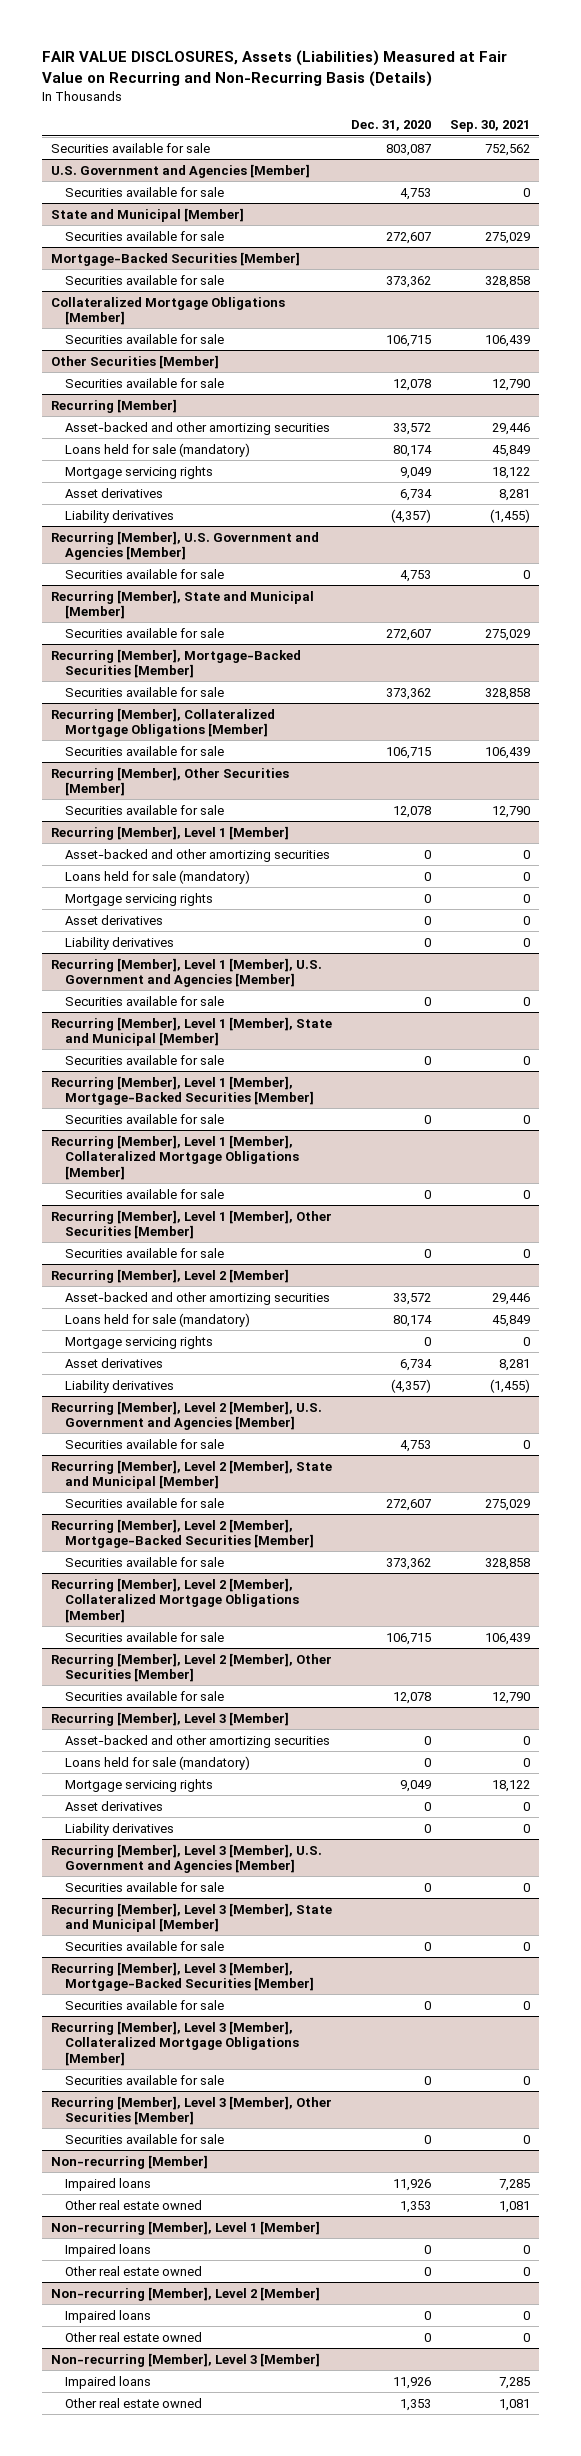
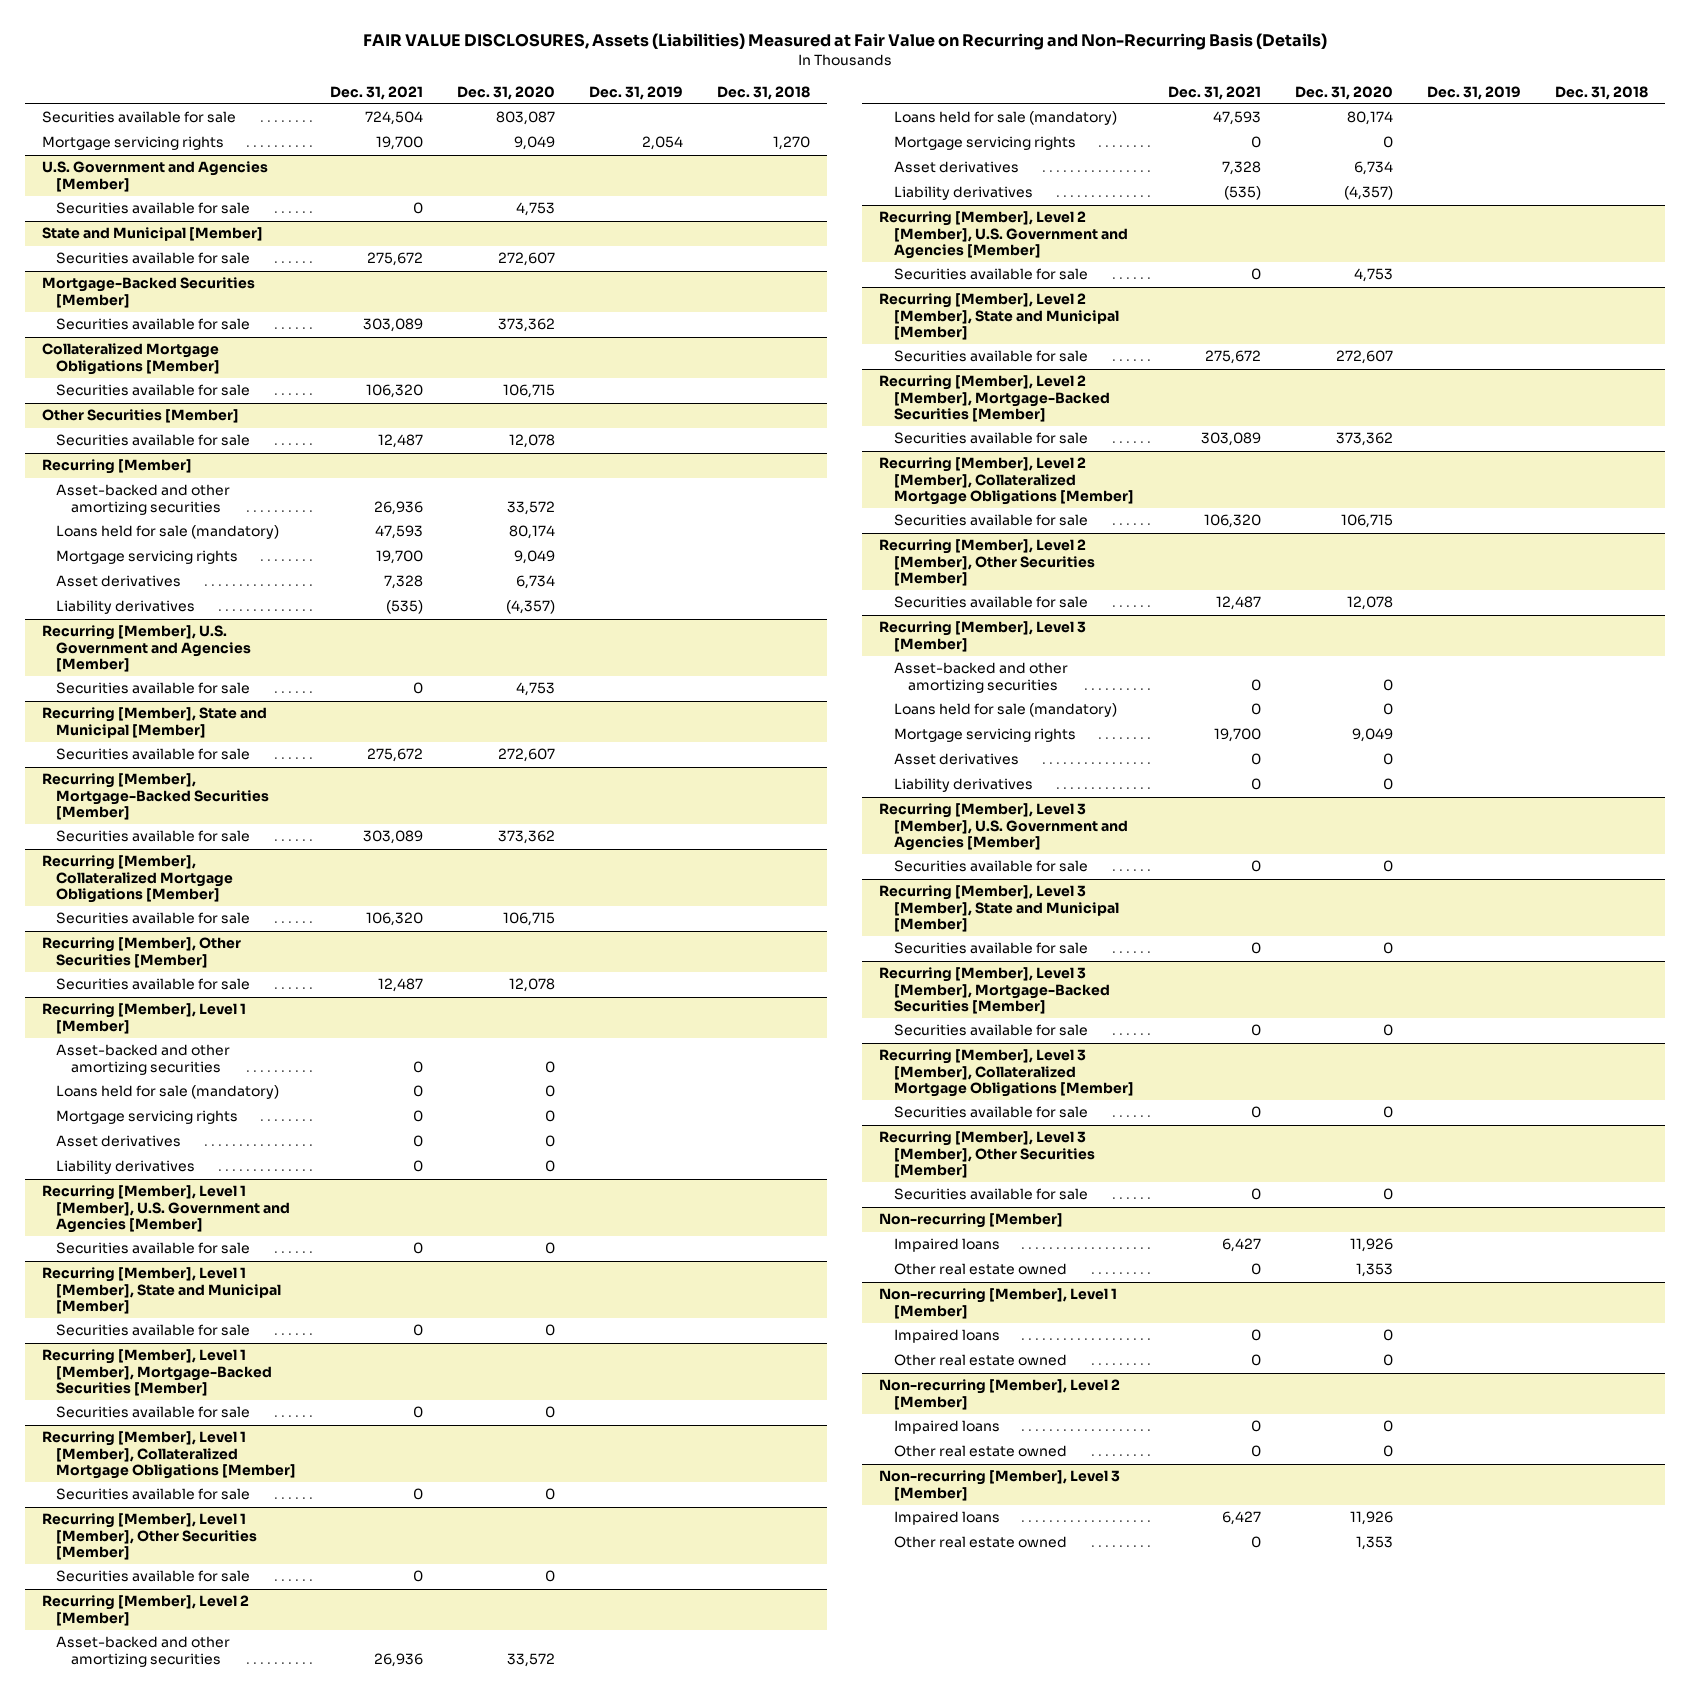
[449,120,530,133] Sep. 30, 2021 -> none
none -> [330,85,424,100] Dec. 31, 2021
none -> [589,85,684,100] Dec. 31, 2019
none -> [717,85,811,100] Dec. 31, 2018
none -> [41,136,224,151] Mortgage servicing rights

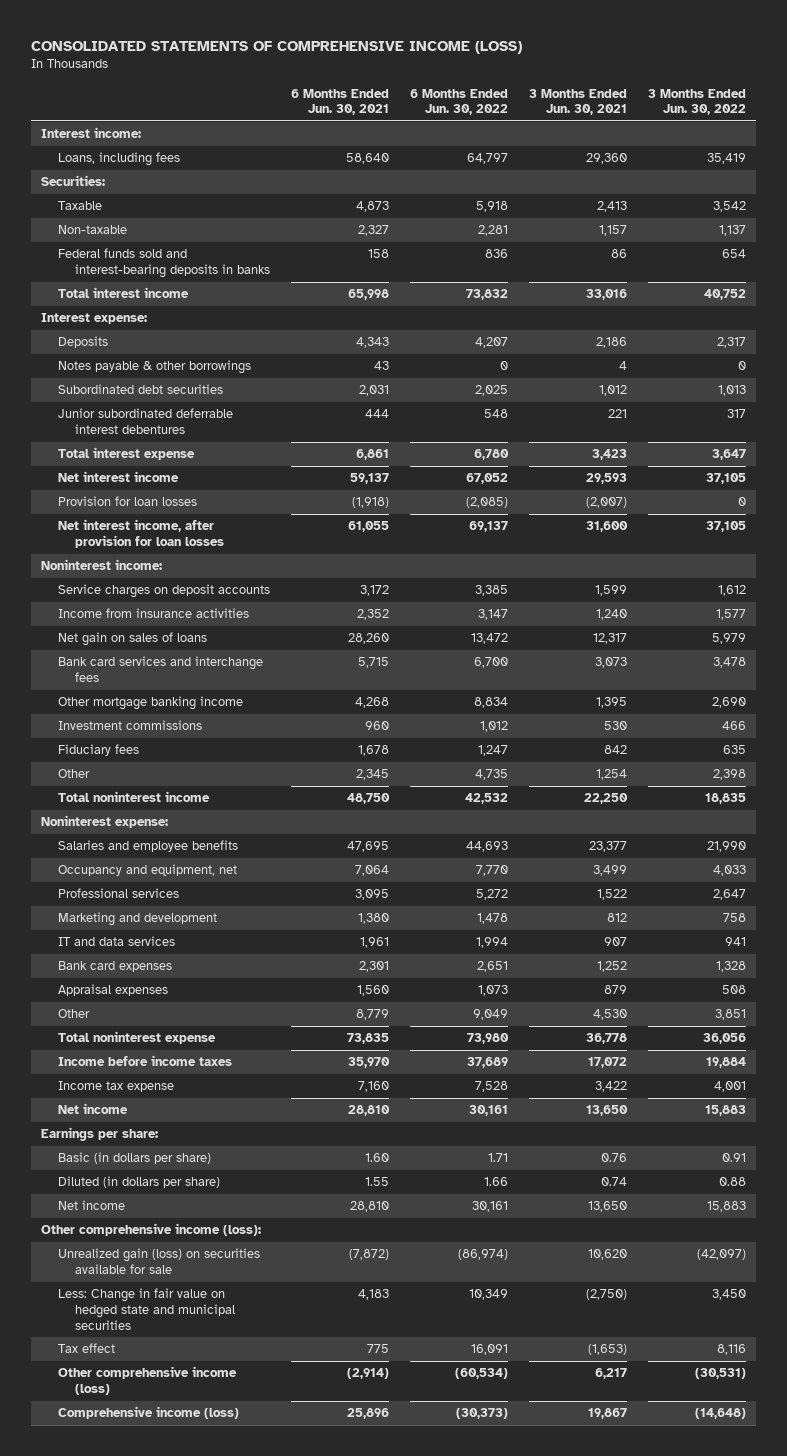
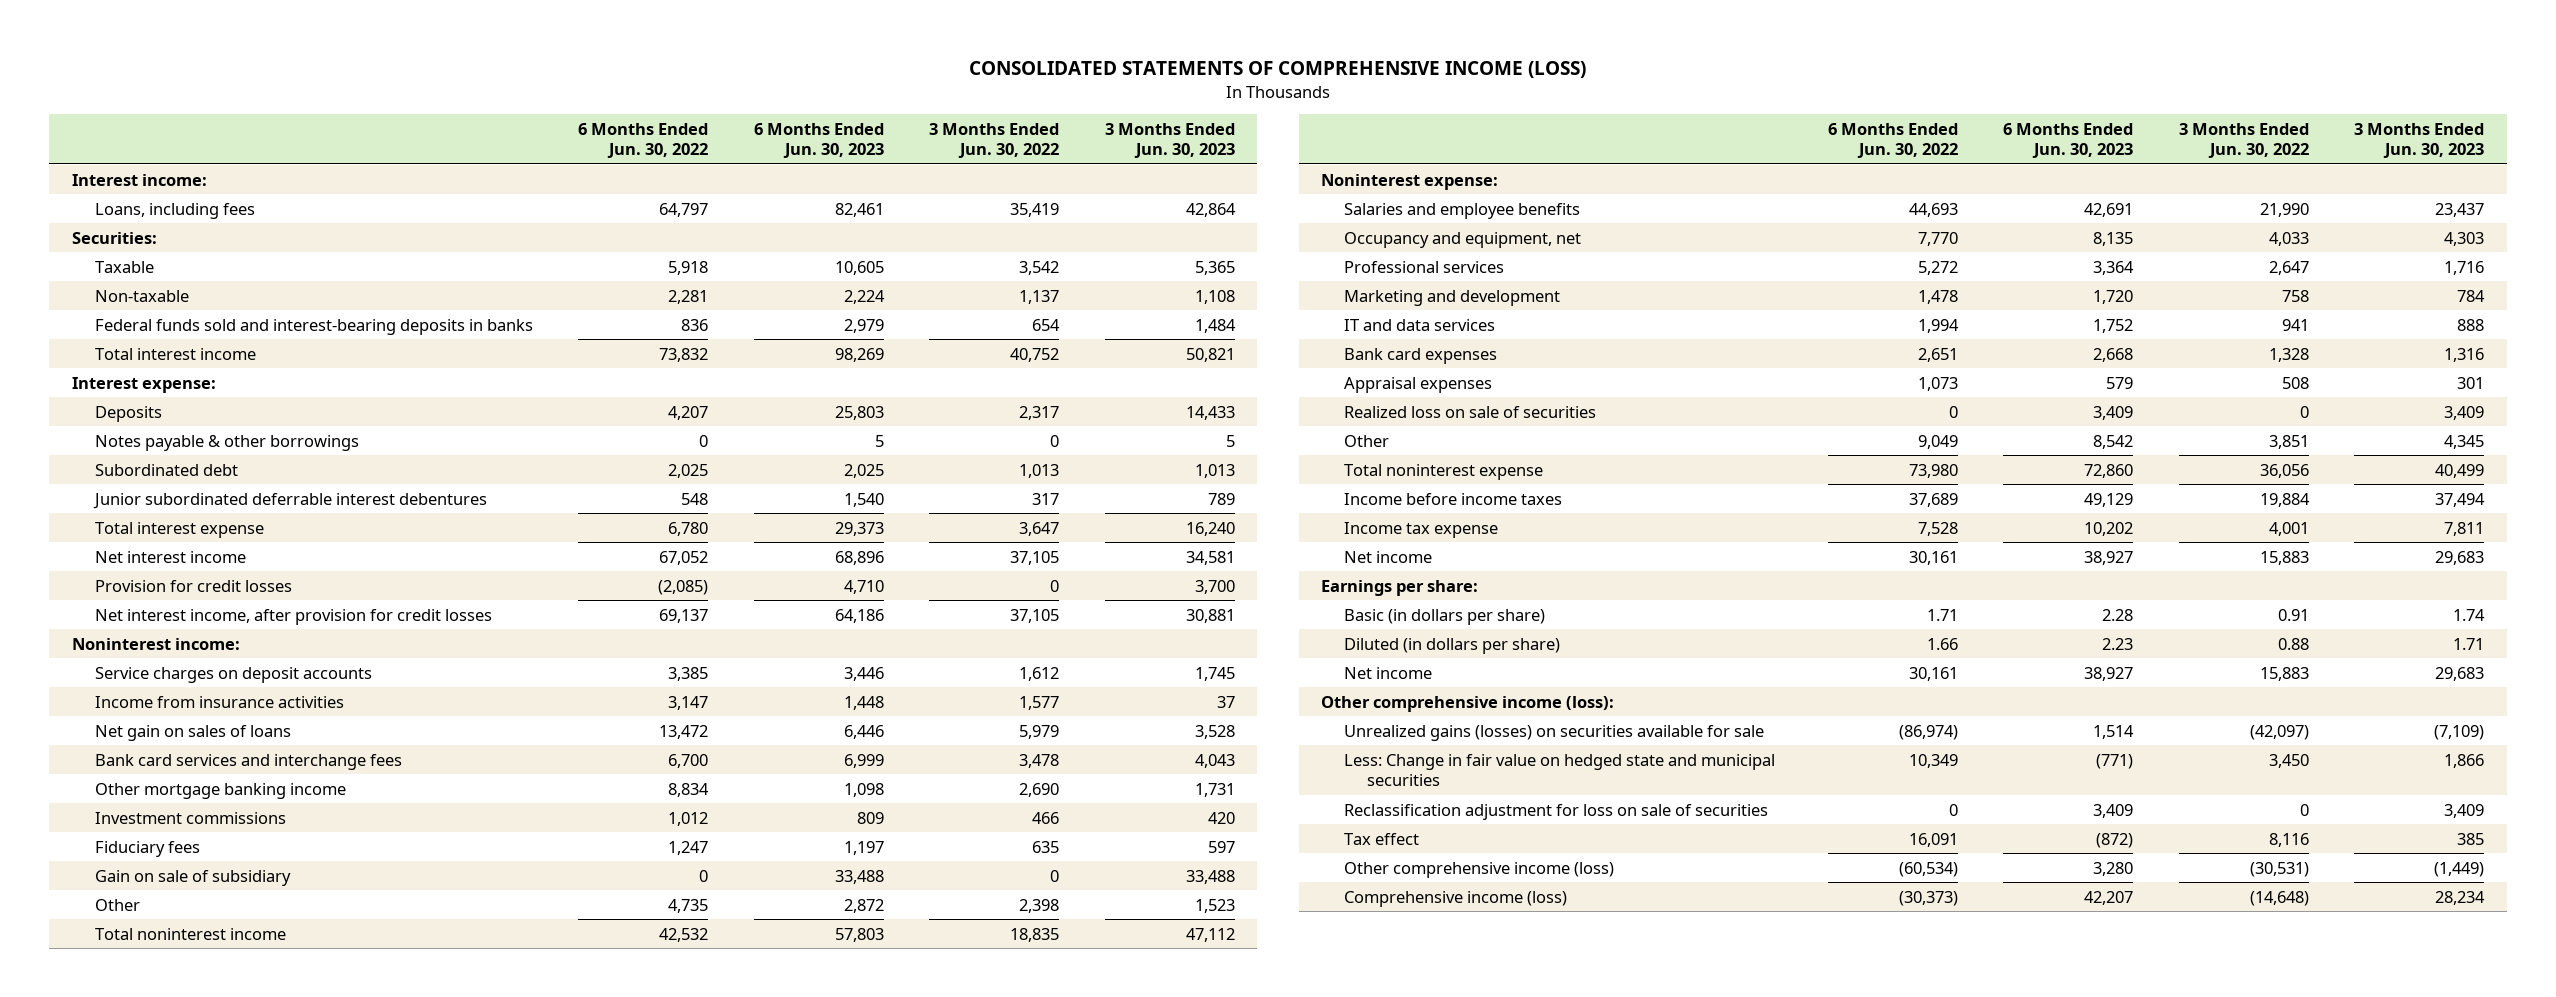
[291,88,390,116] 6 Months Ended Jun. 30, 2021 -> none
[528,88,627,116] 3 Months Ended Jun. 30, 2021 -> none
none -> [753,122,884,159] 6 Months Ended Jun. 30, 2023
none -> [1104,122,1235,159] 3 Months Ended Jun. 30, 2023
[58,384,224,395] Subordinated debt securities -> [94,463,238,476] Subordinated debt
[58,496,198,507] Provision for loan losses -> [94,579,292,592] Provision for credit losses
[58,519,225,548] Net interest income, after provision for loan losses -> [94,608,492,625] Net interest income, after provision for credit losses
none -> [94,869,291,886] Gain on sale of subsidiary
none -> [1344,405,1597,418] Realized loss on sale of securities
[58,1248,261,1274] Unrealized gain (loss) on securities available for sale -> [1344,724,1765,741] Unrealized gains (losses) on securities available for sale
none -> [1344,803,1769,820] Reclassification adjustment for loss on sale of securities

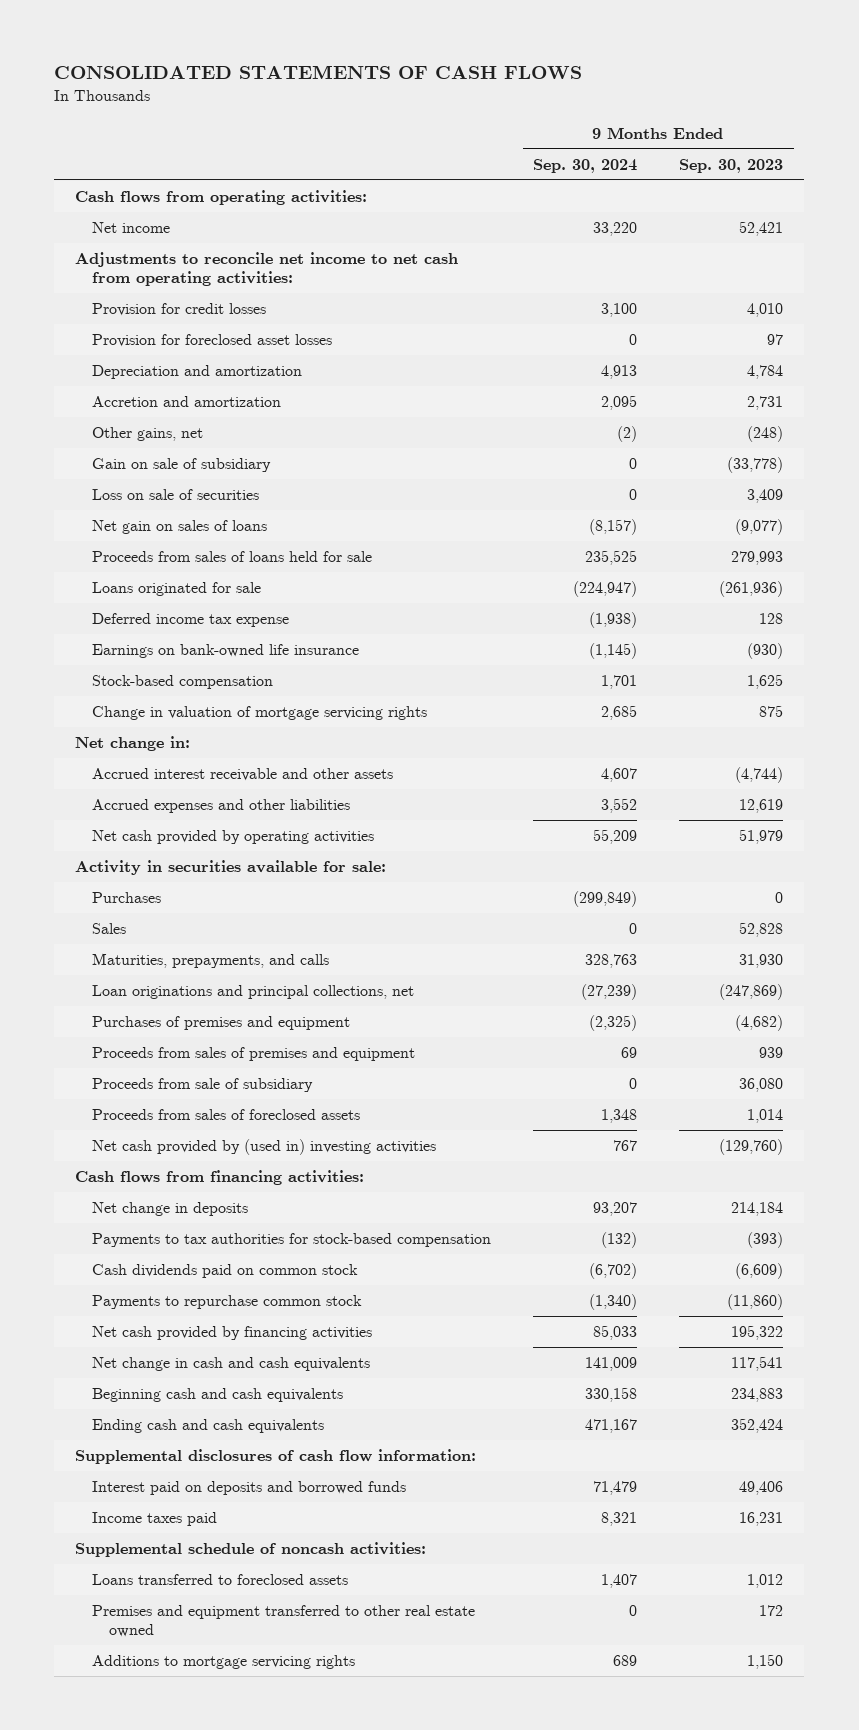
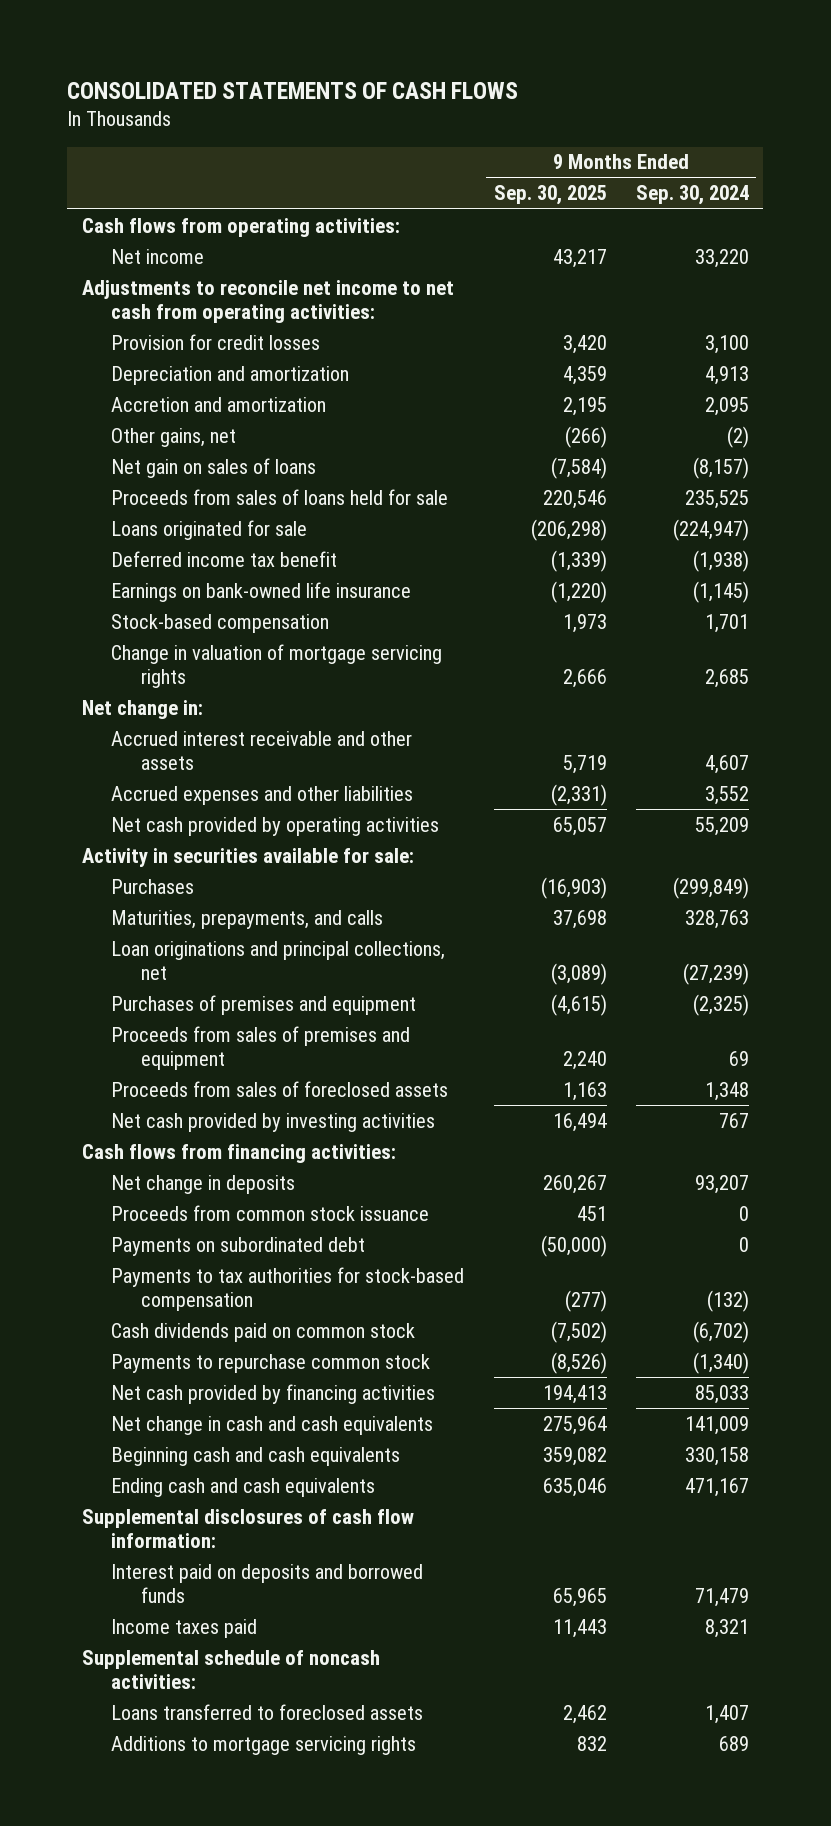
[679,158,784,173] Sep. 30, 2023 -> none
none -> [493,185,607,206] Sep. 30, 2025
[92,334,333,348] Provision for foreclosed asset losses -> none
[92,458,272,473] Gain on sale of subsidiary -> none
[92,489,260,501] Loss on sale of securities -> none
[92,613,290,628] Deferred income tax expense -> [111,550,338,567] Deferred income tax benefit
[92,923,127,935] Sales -> none
[92,1078,314,1093] Proceeds from sale of subsidiary -> none
[92,1139,437,1156] Net cash provided by (used in) investing activities -> [111,1112,436,1132] Net cash provided by investing activities
none -> [111,1204,430,1221] Proceeds from common stock issuance
none -> [111,1236,366,1256] Payments on subordinated debt
[92,1605,476,1638] Premises and equipment transferred to other real estate owned -> none

